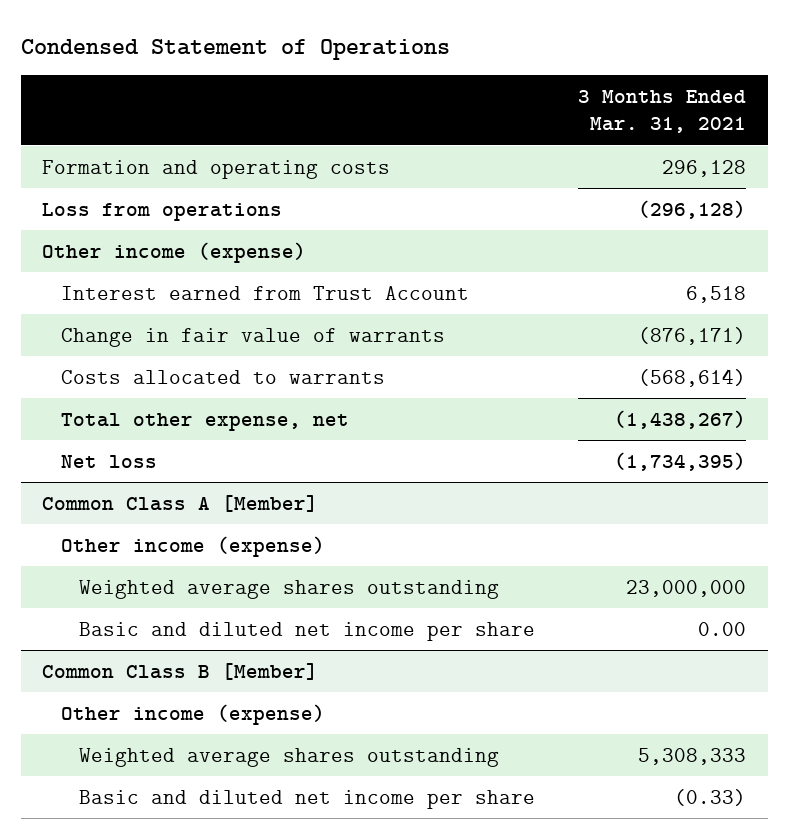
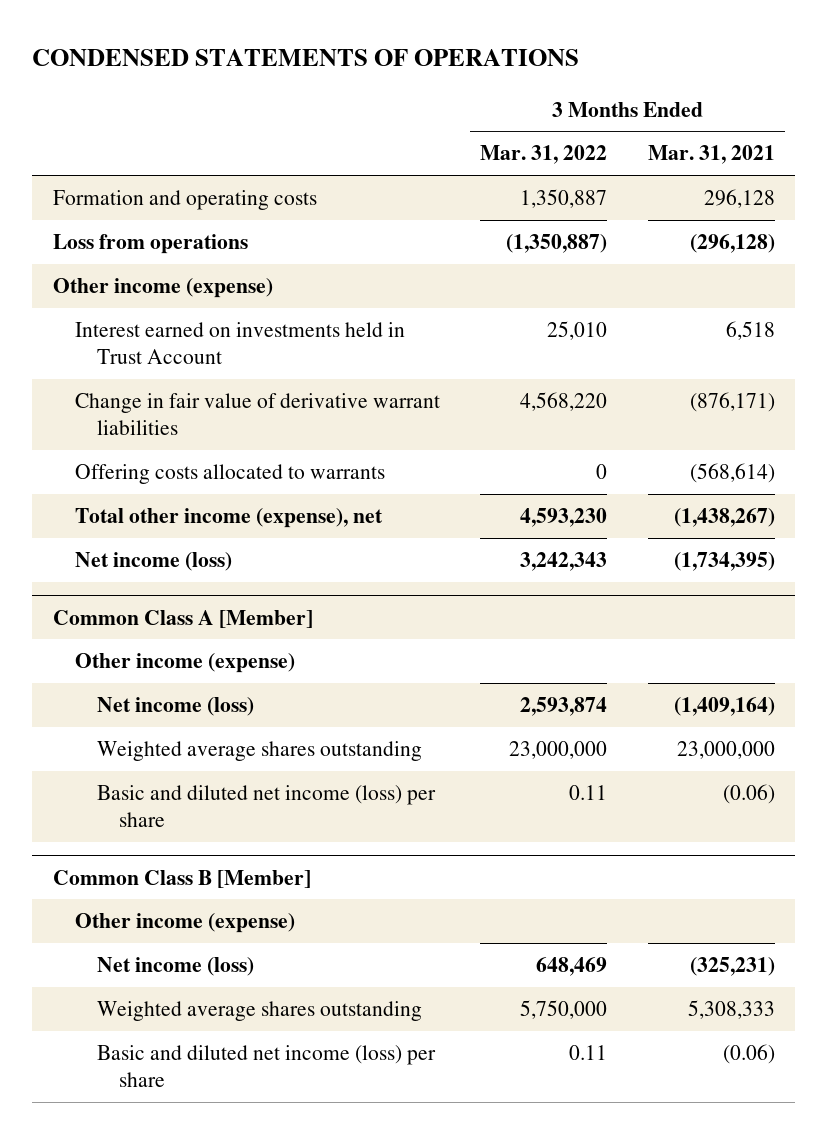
[20,38,450,60] Condensed Statement of Operations -> [32,49,580,67] CONDENSED STATEMENTS OF OPERATIONS
none -> [480,145,608,165] Mar. 31, 2022
[60,285,469,300] Interest earned from Trust Account -> [74,322,405,365] Interest earned on investments held in Trust Account
[60,327,445,347] Change in fair value of warrants -> [74,393,440,436] Change in fair value of derivative warrant liabilities
[60,369,385,384] Costs allocated to warrants -> [74,464,385,485] Offering costs allocated to warrants
[60,412,349,431] Total other expense, net -> [74,508,383,529] Total other income (expense), net
[60,454,157,468] Net loss -> [74,552,232,572] Net income (loss)
none -> [97,697,255,717] Net income (loss)
[79,621,536,641] Basic and diluted net income per share -> [97,785,437,828] Basic and diluted net income (loss) per share
[698,621,747,636] 0.00 -> [722,784,775,805] (0.06)
none -> [97,957,255,977] Net income (loss)
[79,789,536,809] Basic and diluted net income per share -> [97,1045,437,1088] Basic and diluted net income (loss) per share
[674,788,747,806] (0.33) -> [722,1044,775,1065] (0.06)

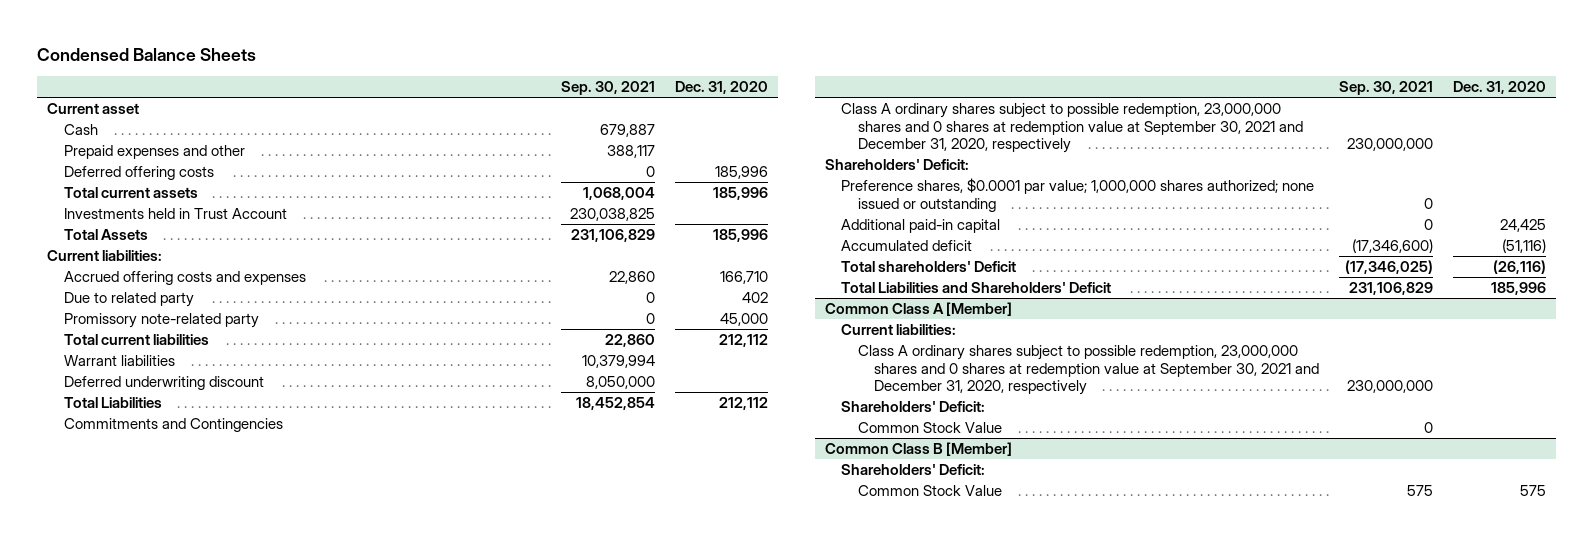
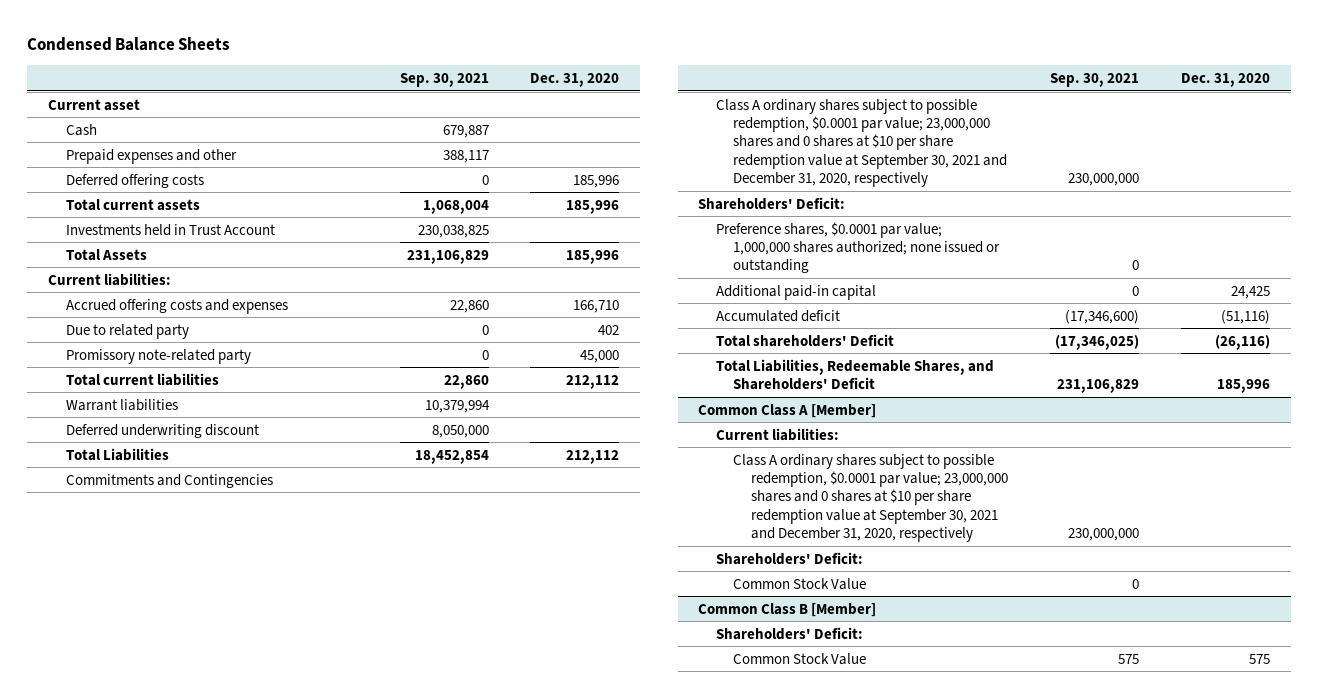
[841,103,1303,153] Class A ordinary shares subject to possible redemption, 23,000,000 shares and 0 shares at redemption value at September 30, 2021 and December 31, 2020, respectively -> [715,98,1008,187] Class A ordinary shares subject to possible redemption, $0.0001 par value; 23,000,000 shares and 0 shares at $10 per share redemption value at September 30, 2021 and December 31, 2020, respectively
[841,282,1112,294] Total Liabilities and Shareholders' Deficit -> [715,358,994,390] Total Liabilities, Redeemable Shares, and Shareholders' Deficit
[857,345,1319,395] Class A ordinary shares subject to possible redemption, 23,000,000 shares and 0 shares at redemption value at September 30, 2021 and December 31, 2020, respectively -> [733,453,1008,542] Class A ordinary shares subject to possible redemption, $0.0001 par value; 23,000,000 shares and 0 shares at $10 per share redemption value at September 30, 2021 and December 31, 2020, respectively

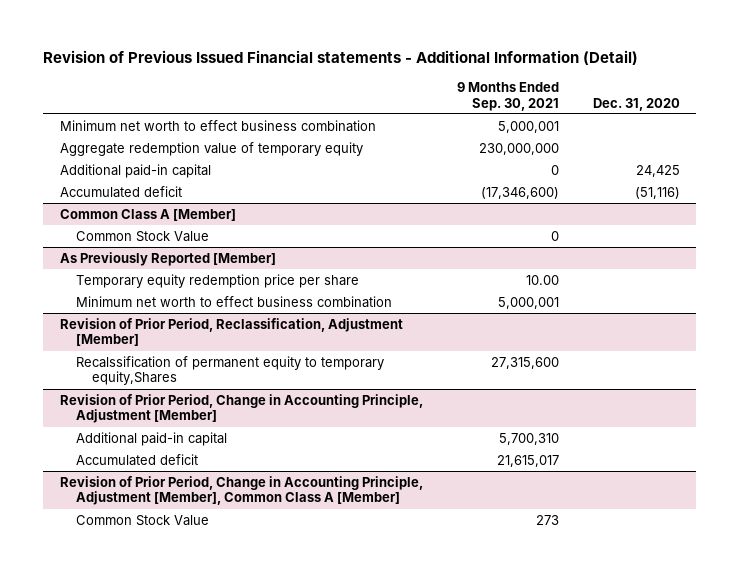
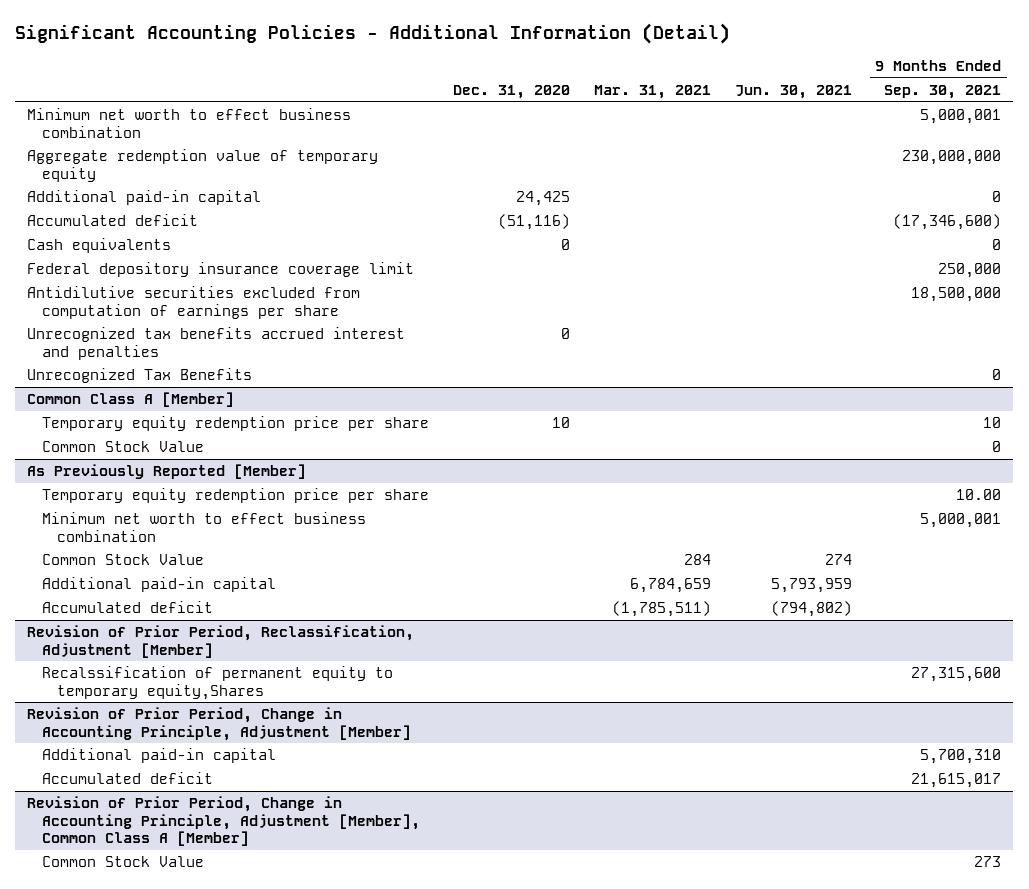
[42,50,638,66] Revision of Previous Issued Financial statements - Additional Information (Detail) -> [15,22,731,44] Significant Accounting Policies - Additional Information (Detail)
none -> [593,84,711,99] Mar. 31, 2021
none -> [734,84,852,99] Jun. 30, 2021
none -> [27,238,172,254] Cash equivalents
none -> [27,262,415,278] Federal depository insurance coverage limit
none -> [27,286,361,319] Antidilutive securities excluded from computation of earnings per share
none -> [27,327,406,360] Unrecognized tax benefits accrued interest and penalties
none -> [27,368,253,384] Unrecognized Tax Benefits
none -> [42,416,430,432] Temporary equity redemption price per share
none -> [42,554,205,566] Common Stock Value
none -> [42,577,277,593] Additional paid-in capital
none -> [42,601,214,614] Accumulated deficit

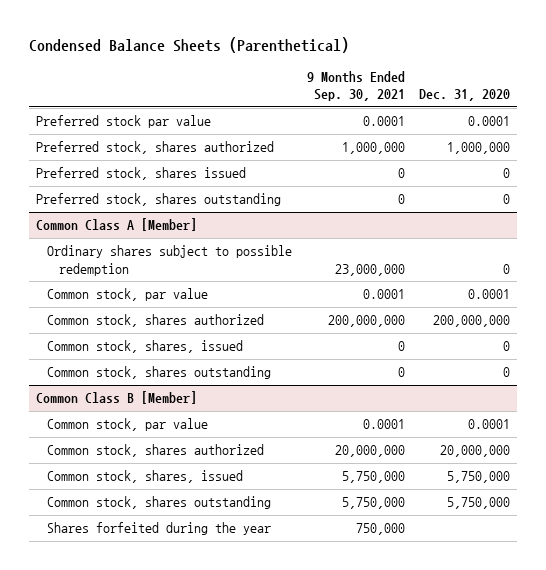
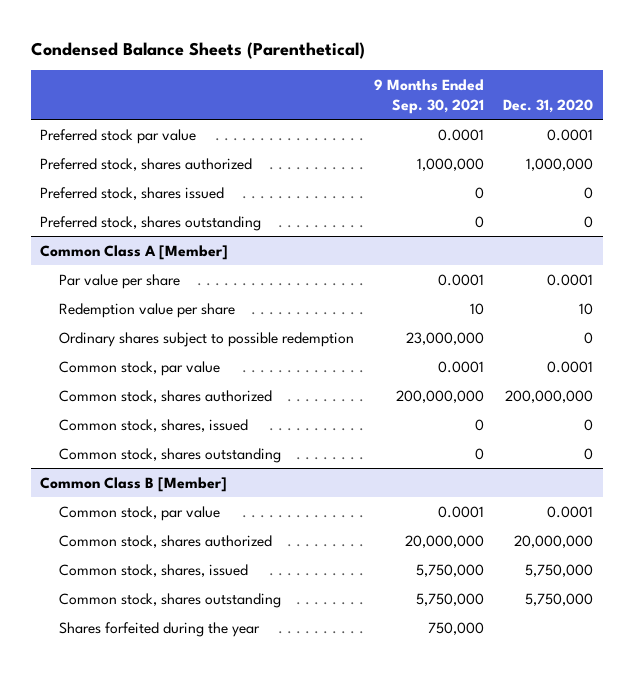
none -> [59,273,181,289] Par value per share
none -> [59,302,236,318] Redemption value per share

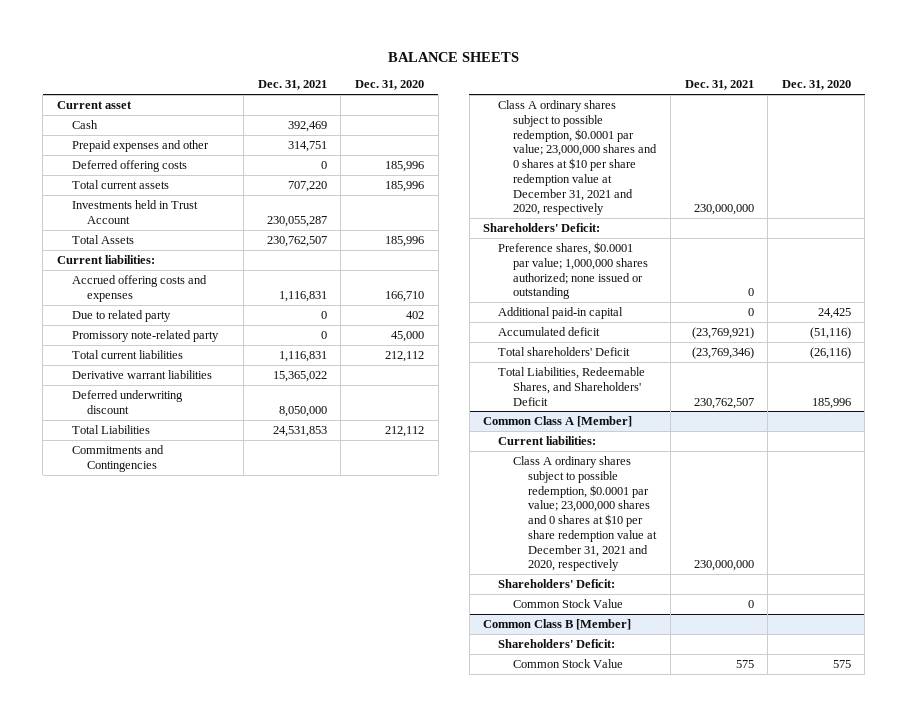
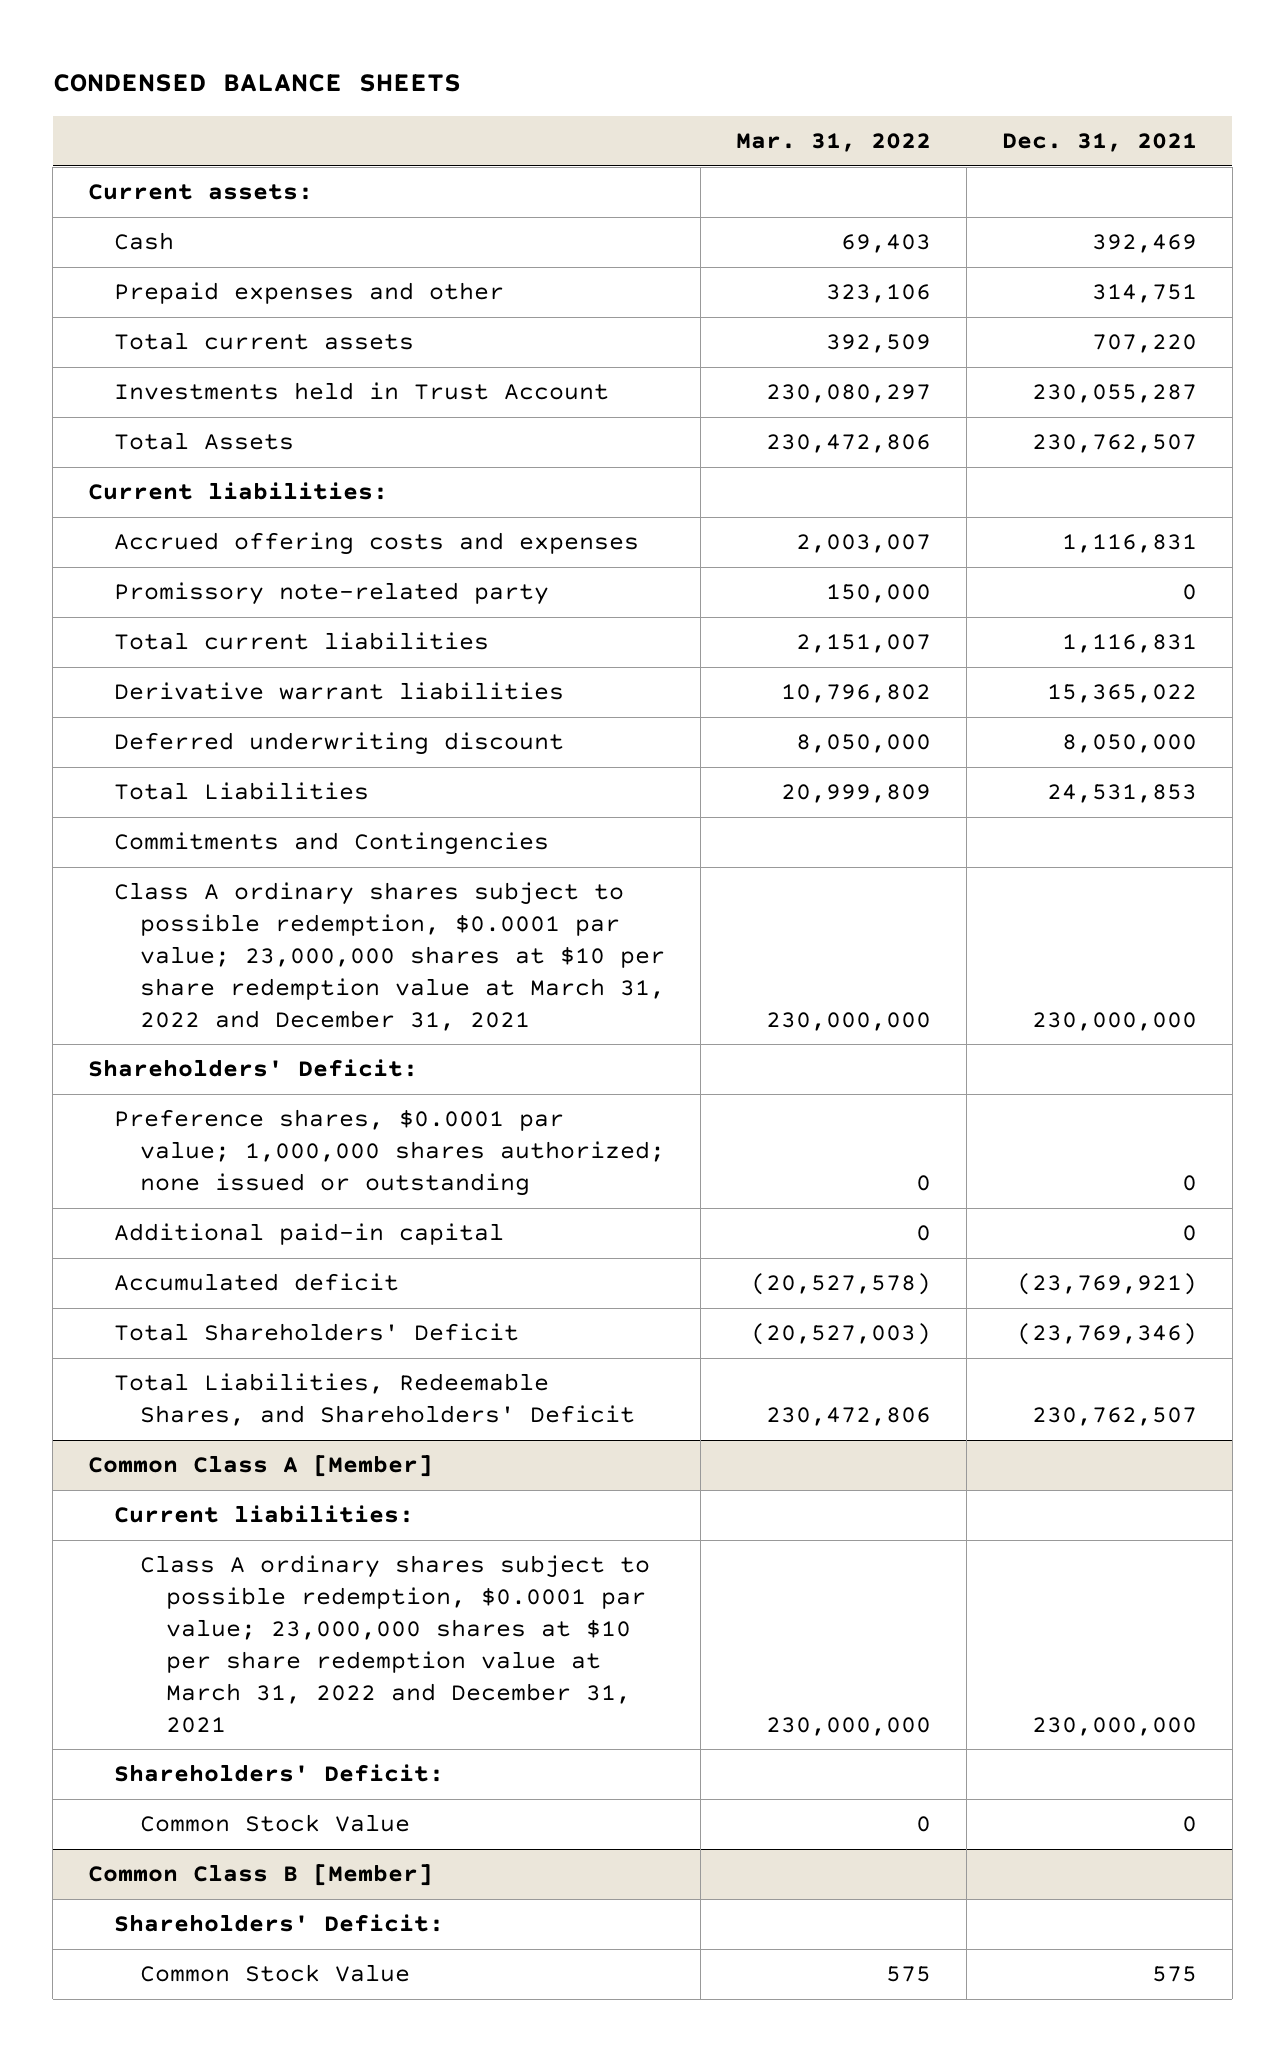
[387,51,519,62] BALANCE SHEETS -> [52,74,461,93] CONDENSED BALANCE SHEETS
[355,80,425,91] Dec. 31, 2020 -> none
none -> [735,133,931,153] Mar. 31, 2022
[56,101,132,110] Current asset -> [88,184,314,201] Current assets:
[71,160,187,173] Deferred offering costs -> none
[71,310,171,323] Due to related party -> none
[498,100,658,216] Class A ordinary shares subject to possible redemption, $0.0001 par value; 23,000,000 shares and 0 shares at $10 per share redemption value at December 31, 2021 and 2020, respectively -> [113,882,665,1031] Class A ordinary shares subject to possible redemption, $0.0001 par value; 23,000,000 shares at $10 per share redemption value at March 31, 2022 and December 31, 2021
[498,347,631,357] Total shareholders' Deficit -> [113,1323,519,1342] Total Shareholders' Deficit
[513,456,658,572] Class A ordinary shares subject to possible redemption, $0.0001 par value; 23,000,000 shares and 0 shares at $10 per share redemption value at December 31, 2021 and 2020, respectively -> [139,1555,650,1733] Class A ordinary shares subject to possible redemption, $0.0001 par value; 23,000,000 shares at $10 per share redemption value at March 31, 2022 and December 31, 2021

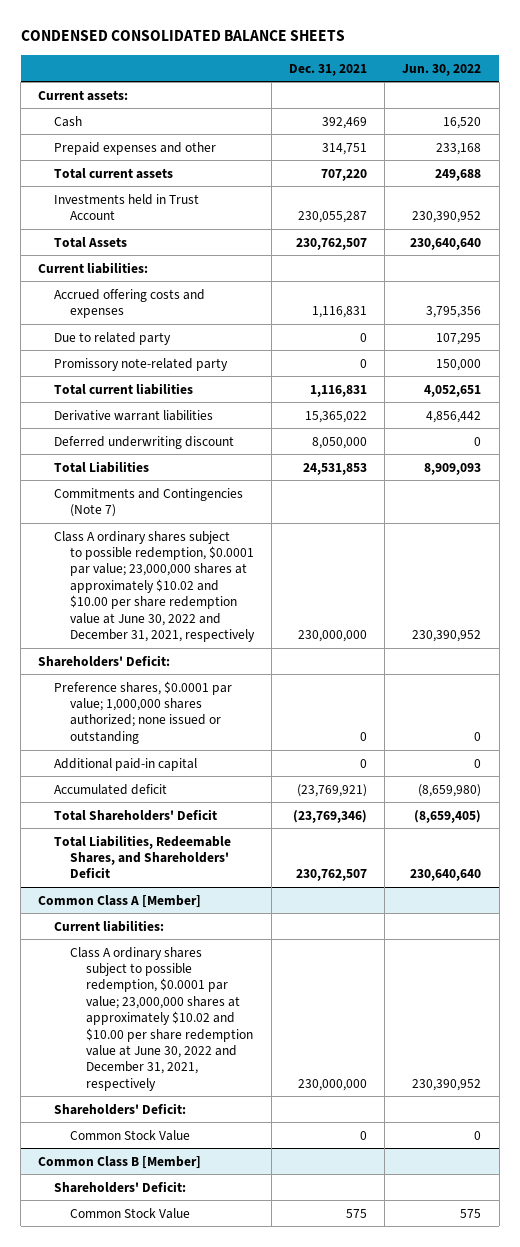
[52,74,461,93] CONDENSED BALANCE SHEETS -> [20,30,345,42] CONDENSED CONSOLIDATED BALANCE SHEETS
[735,133,931,153] Mar. 31, 2022 -> none
none -> [402,63,482,76] Jun. 30, 2022
none -> [53,331,171,345] Due to related party
[113,832,549,856] Commitments and Contingencies -> [53,487,243,518] Commitments and Contingencies (Note 7)
[113,882,665,1031] Class A ordinary shares subject to possible redemption, $0.0001 par value; 23,000,000 shares at $10 per share redemption value at March 31, 2022 and December 31, 2021 -> [53,530,255,642] Class A ordinary shares subject to possible redemption, $0.0001 par value; 23,000,000 shares at approximately $10.02 and $10.00 per share redemption value at June 30, 2022 and December 31, 2021, respectively
[139,1555,650,1733] Class A ordinary shares subject to possible redemption, $0.0001 par value; 23,000,000 shares at $10 per share redemption value at March 31, 2022 and December 31, 2021 -> [69,946,253,1091] Class A ordinary shares subject to possible redemption, $0.0001 par value; 23,000,000 shares at approximately $10.02 and $10.00 per share redemption value at June 30, 2022 and December 31, 2021, respectively

